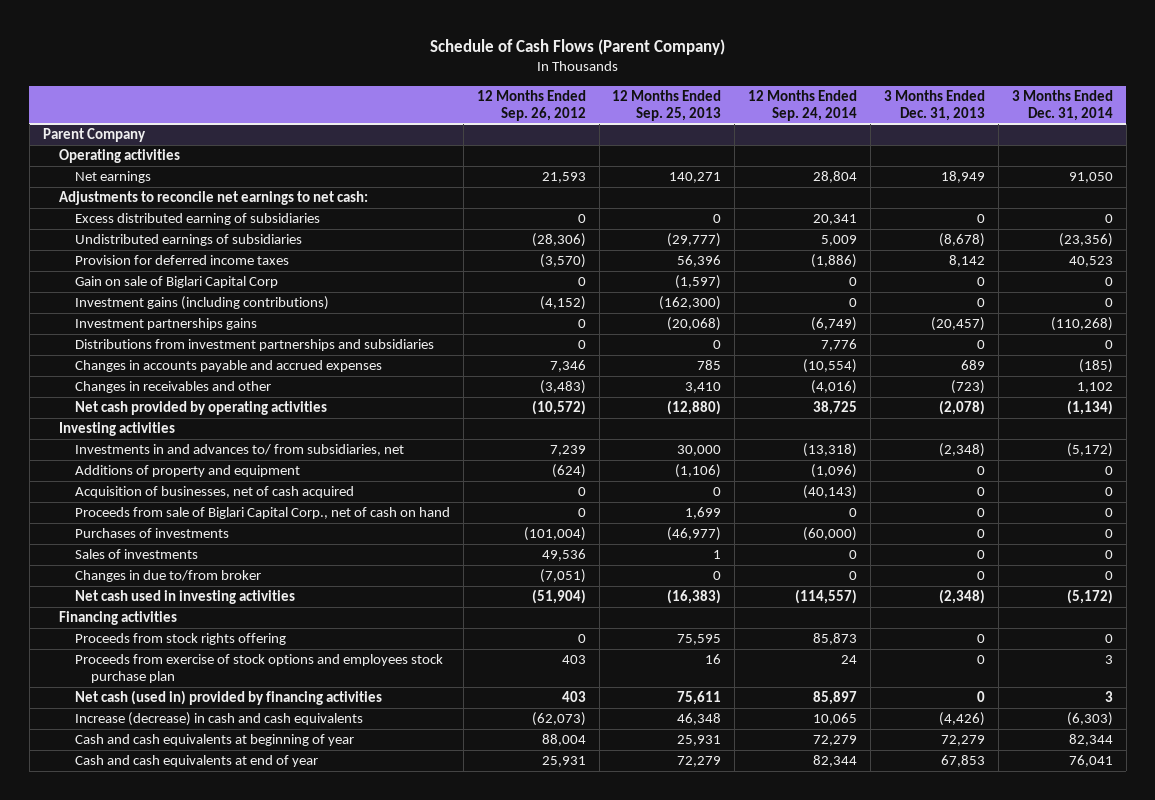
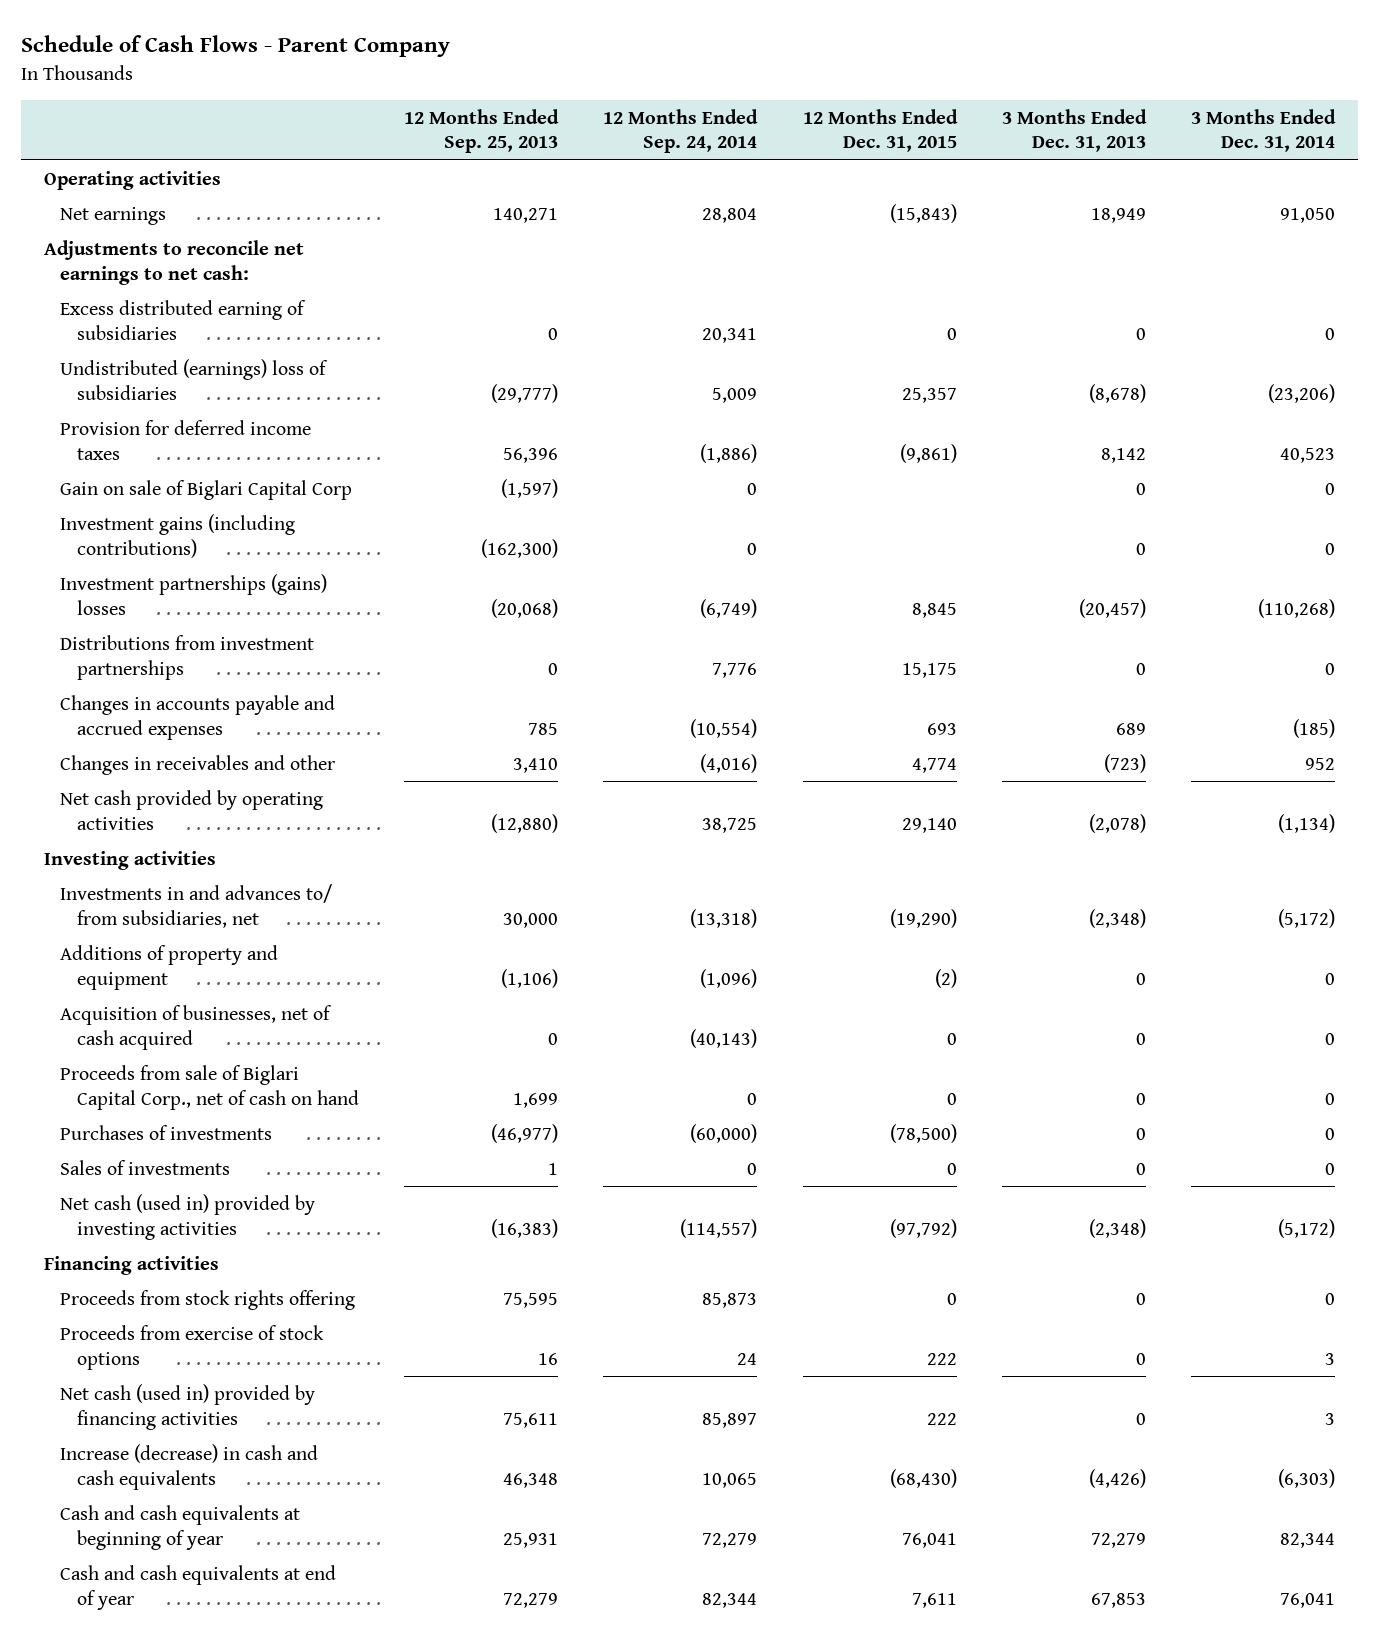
[429,38,725,55] Schedule of Cash Flows (Parent Company) -> [21,35,451,58] Schedule of Cash Flows - Parent Company
[476,89,586,121] 12 Months Ended Sep. 26, 2012 -> none
none -> [802,108,958,153] 12 Months Ended Dec. 31, 2015
[42,128,146,143] Parent Company -> none
[74,234,302,247] Undistributed earnings of subsidiaries -> [60,358,329,400] Undistributed (earnings) loss of subsidiaries
[1058,233,1113,248] (23,356) -> [1268,383,1336,403] (23,206)
[74,318,257,331] Investment partnerships gains -> [60,573,328,615] Investment partnerships (gains) losses
[74,339,434,352] Distributions from investment partnerships and subsidiaries -> [60,634,315,680] Distributions from investment partnerships
[1076,382,1113,394] 1,102 -> [1305,757,1336,770] 952
[74,570,261,583] Changes in due to/from broker -> none
[74,590,295,605] Net cash used in investing activities -> [60,1193,316,1240] Net cash (used in) provided by investing activities
[74,654,443,684] Proceeds from exercise of stock options and employees stock purchase plan -> [60,1324,325,1370] Proceeds from exercise of stock options

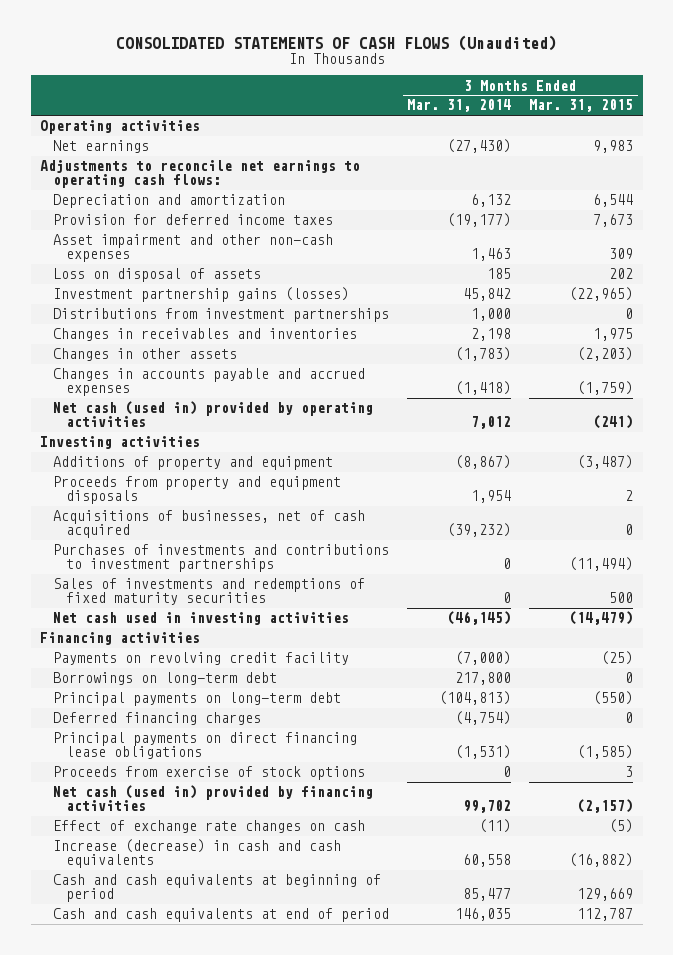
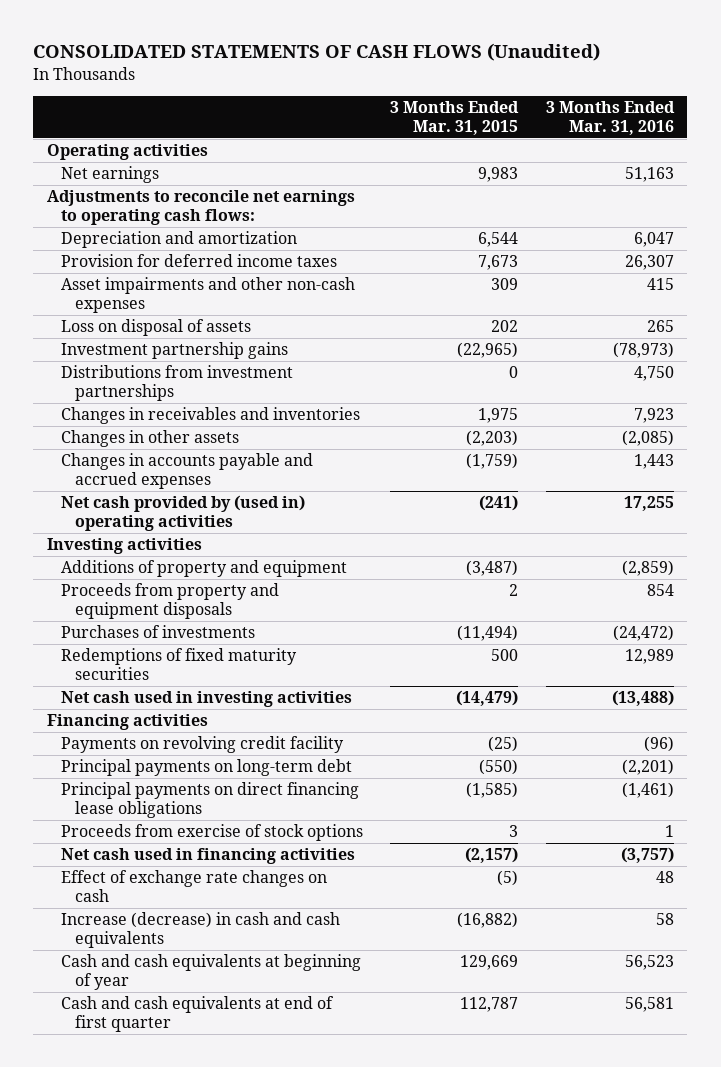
[407,99,512,113] Mar. 31, 2014 -> none
none -> [545,100,675,135] 3 Months Ended Mar. 31, 2016
[53,234,334,263] Asset impairment and other non-cash expenses -> [61,277,356,314] Asset impairments and other non-cash expenses
[53,287,350,303] Investment partnership gains (losses) -> [61,342,289,360] Investment partnership gains
[53,401,374,428] Net cash (used in) provided by operating activities -> [61,495,306,532] Net cash provided by (used in) operating activities
[53,510,366,539] Acquisitions of businesses, net of cash acquired -> none
[53,544,390,573] Purchases of investments and contributions to investment partnerships -> [61,625,256,639] Purchases of investments
[53,578,366,606] Sales of investments and redemptions of fixed maturity securities -> [61,648,298,681] Redemptions of fixed maturity securities
[53,672,278,686] Borrowings on long-term debt -> none
[53,712,262,726] Deferred financing charges -> none
[53,785,374,812] Net cash (used in) provided by financing activities -> [61,848,356,865] Net cash used in financing activities
[53,874,382,903] Cash and cash equivalents at beginning of period -> [61,954,362,991] Cash and cash equivalents at beginning of year
[53,908,390,923] Cash and cash equivalents at end of period -> [61,996,335,1033] Cash and cash equivalents at end of first quarter

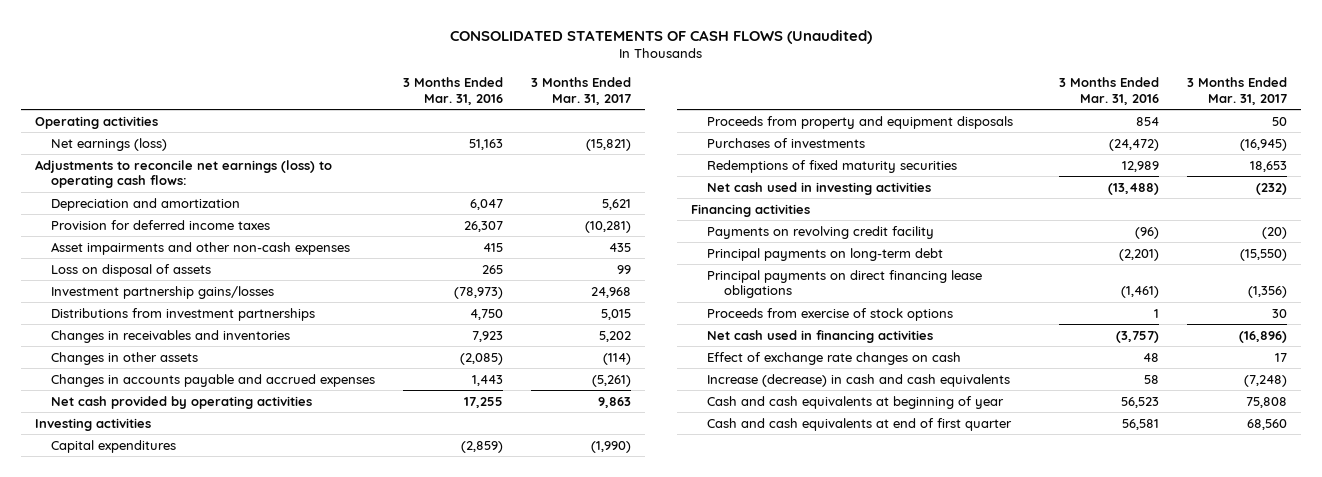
[390,100,520,135] 3 Months Ended Mar. 31, 2015 -> none
none -> [530,77,631,105] 3 Months Ended Mar. 31, 2017
[61,166,160,184] Net earnings -> [51,137,168,151] Net earnings (loss)
[46,190,355,226] Adjustments to reconcile net earnings to operating cash flows: -> [34,159,332,189] Adjustments to reconcile net earnings (loss) to operating cash flows:
[61,342,289,360] Investment partnership gains -> [51,285,275,299] Investment partnership gains/losses
[61,495,306,532] Net cash provided by (used in) operating activities -> [51,395,313,409] Net cash provided by operating activities
[61,560,348,578] Additions of property and equipment -> [51,439,177,453] Capital expenditures

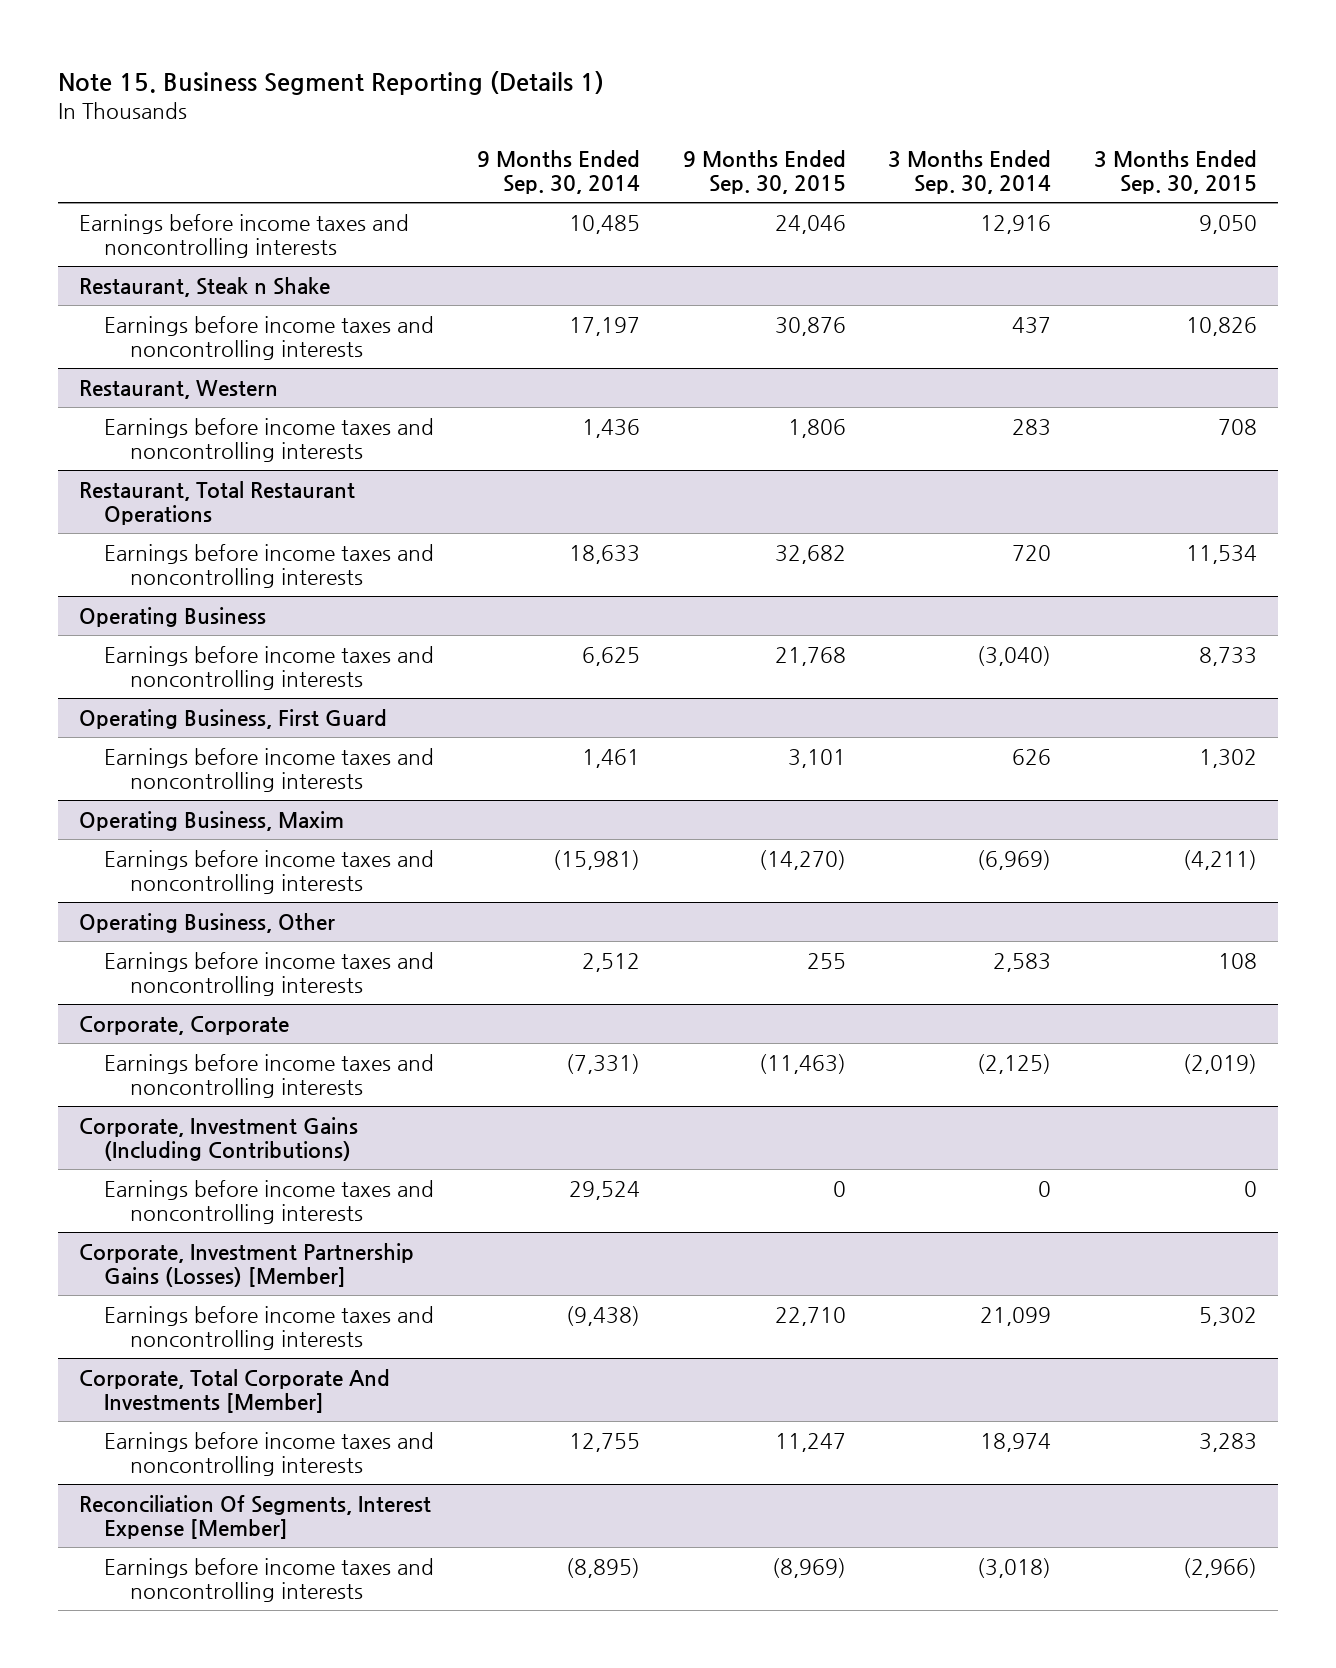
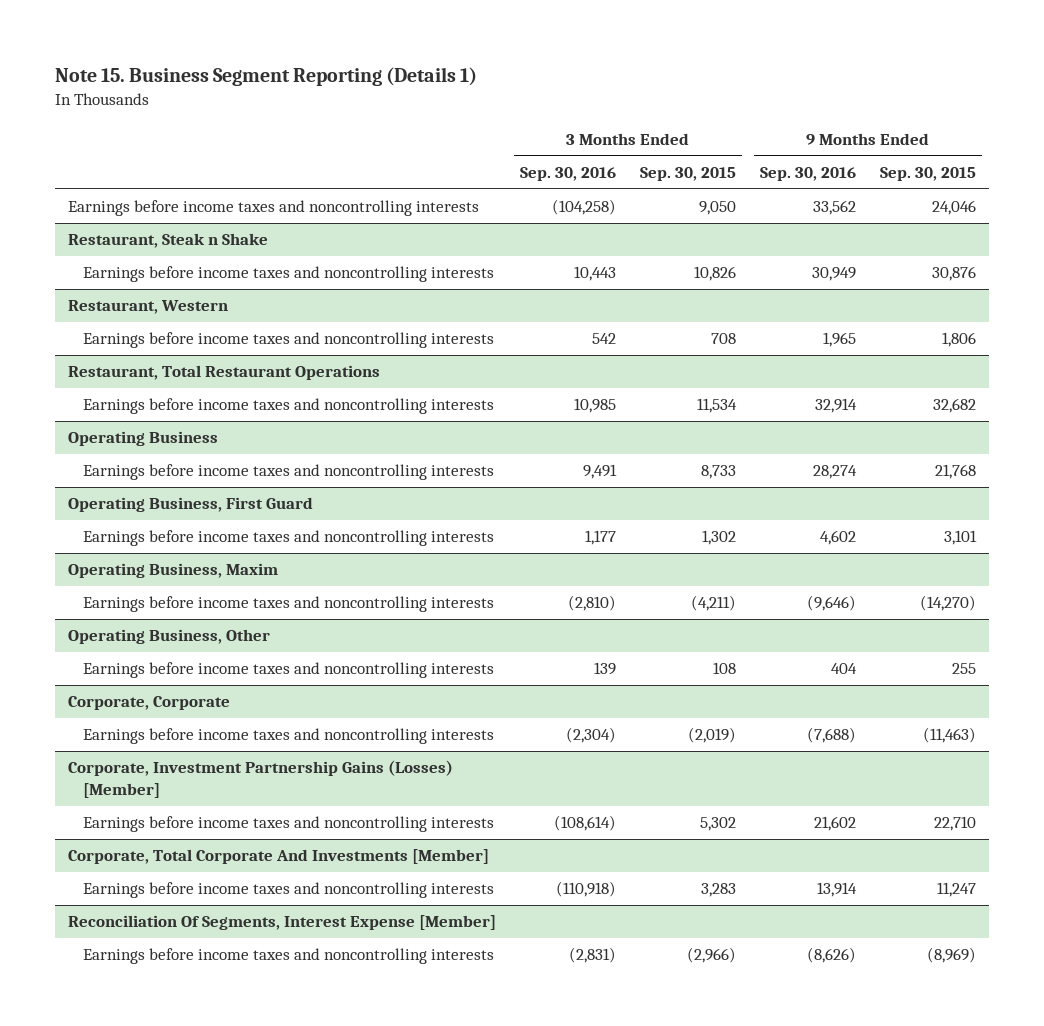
[477,149,641,194] 9 Months Ended Sep. 30, 2014 -> none
[888,149,1052,194] 3 Months Ended Sep. 30, 2014 -> none
none -> [519,167,616,182] Sep. 30, 2016
none -> [760,167,857,182] Sep. 30, 2016
[79,1116,359,1162] Corporate, Investment Gains (Including Contributions) -> none
[104,1179,435,1225] Earnings before income taxes and noncontrolling interests -> none

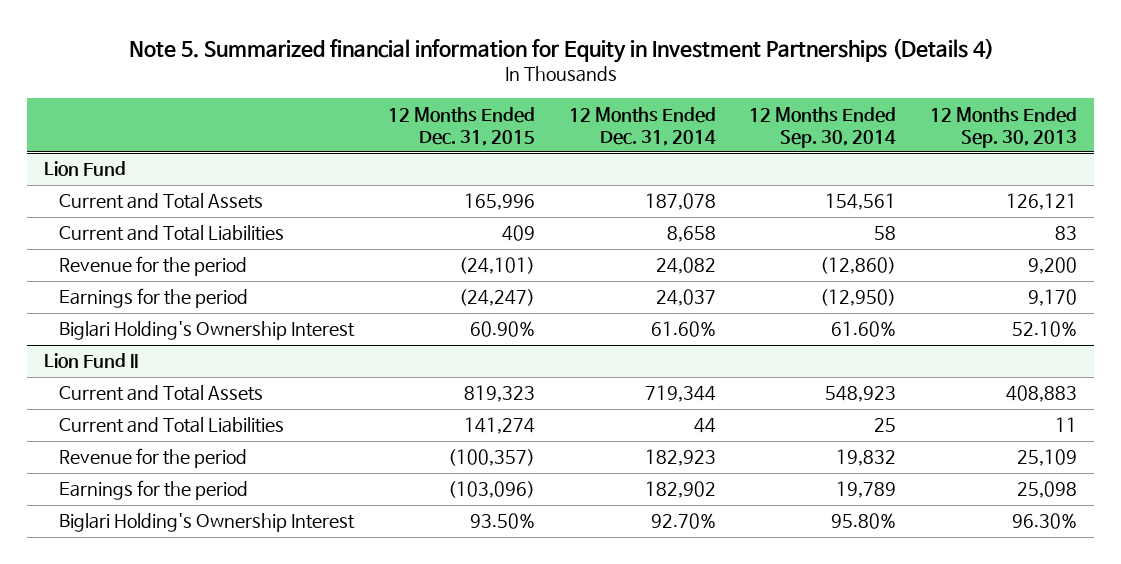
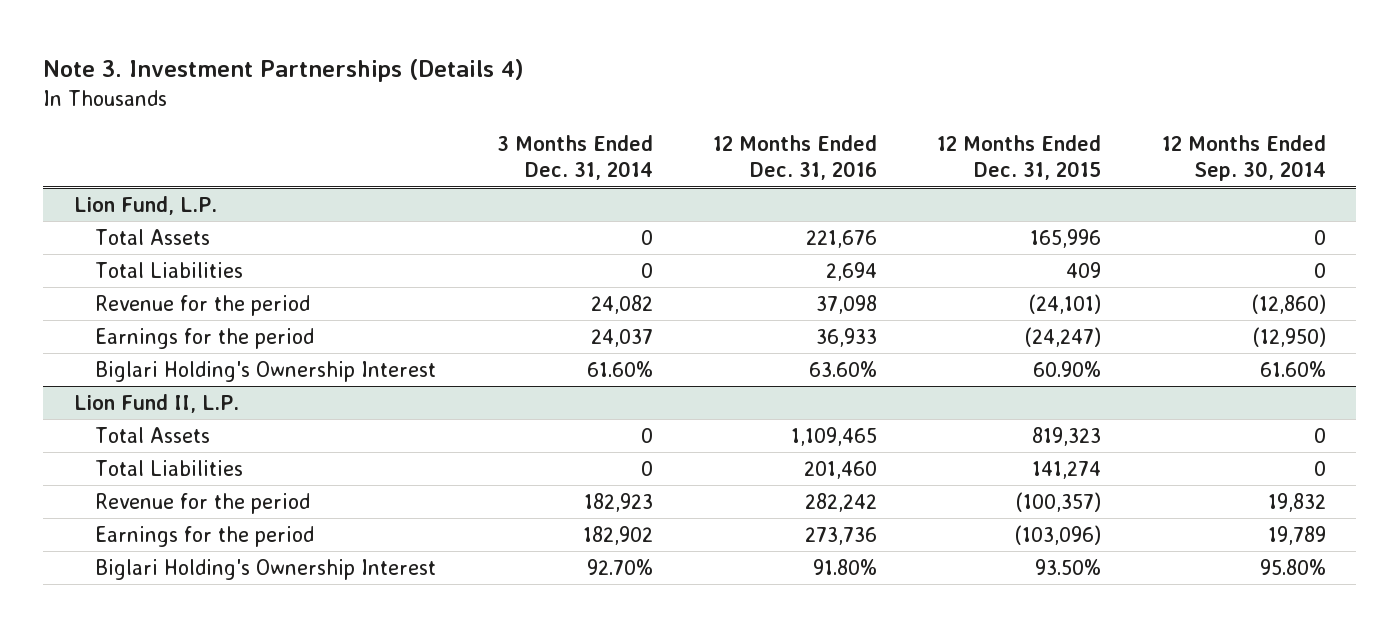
[128,37,994,63] Note 5. Summarized financial information for Equity in Investment Partnerships (Details 4) -> [43,58,525,82] Note 3. Investment Partnerships (Details 4)
[568,106,716,146] 12 Months Ended Dec. 31, 2014 -> none
[930,106,1078,148] 12 Months Ended Sep. 30, 2013 -> none
none -> [496,135,653,181] 3 Months Ended Dec. 31, 2014
none -> [712,135,877,181] 12 Months Ended Dec. 31, 2016
[44,161,127,177] Lion Fund -> [73,196,217,216] Lion Fund, L.P.
[59,193,264,210] Current and Total Assets -> [95,229,211,246] Total Assets
[825,193,897,211] 154,561 -> [1313,230,1326,246] 0
[59,225,285,242] Current and Total Liabilities -> [95,262,244,279] Total Liabilities
[874,226,897,241] 58 -> [1313,263,1326,279] 0
[44,353,139,369] Lion Fund II -> [73,394,239,414] Lion Fund II, L.P.
[59,385,264,402] Current and Total Assets -> [95,427,211,444] Total Assets
[825,386,897,403] 548,923 -> [1313,428,1326,444] 0
[59,417,285,434] Current and Total Liabilities -> [95,460,244,477] Total Liabilities
[874,418,897,433] 25 -> [1313,461,1326,477] 0

